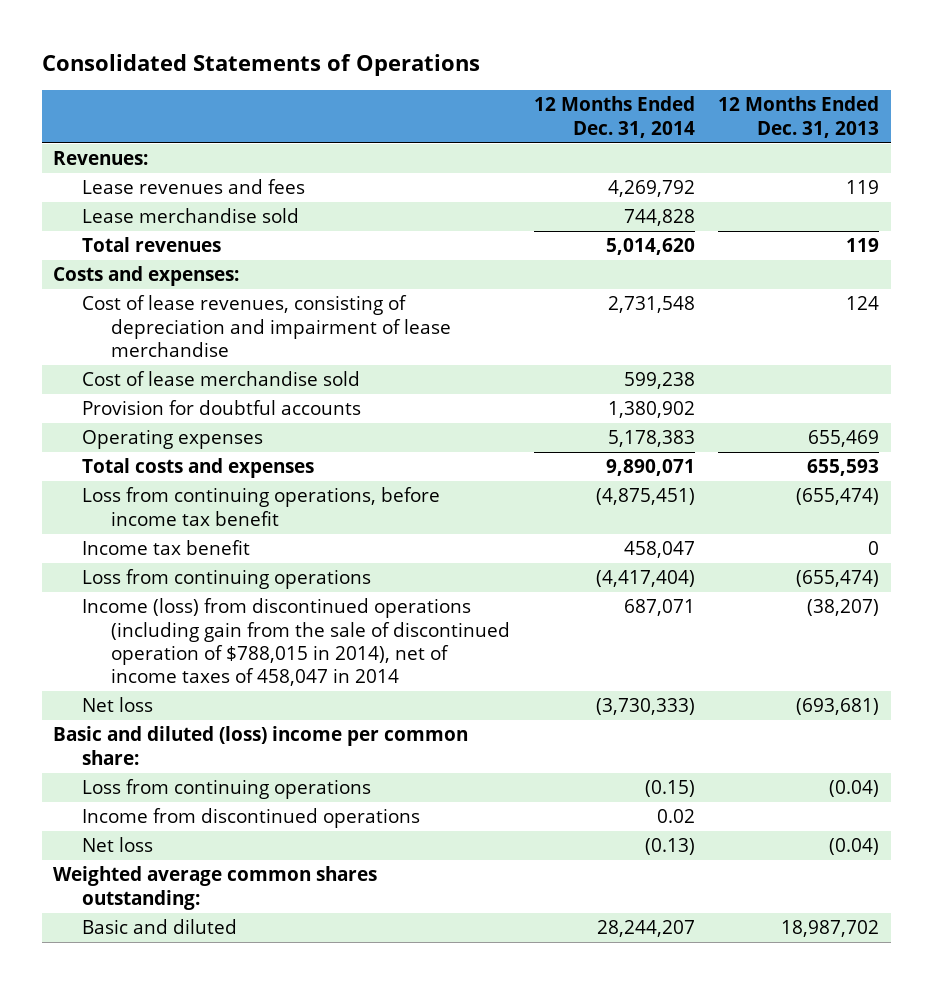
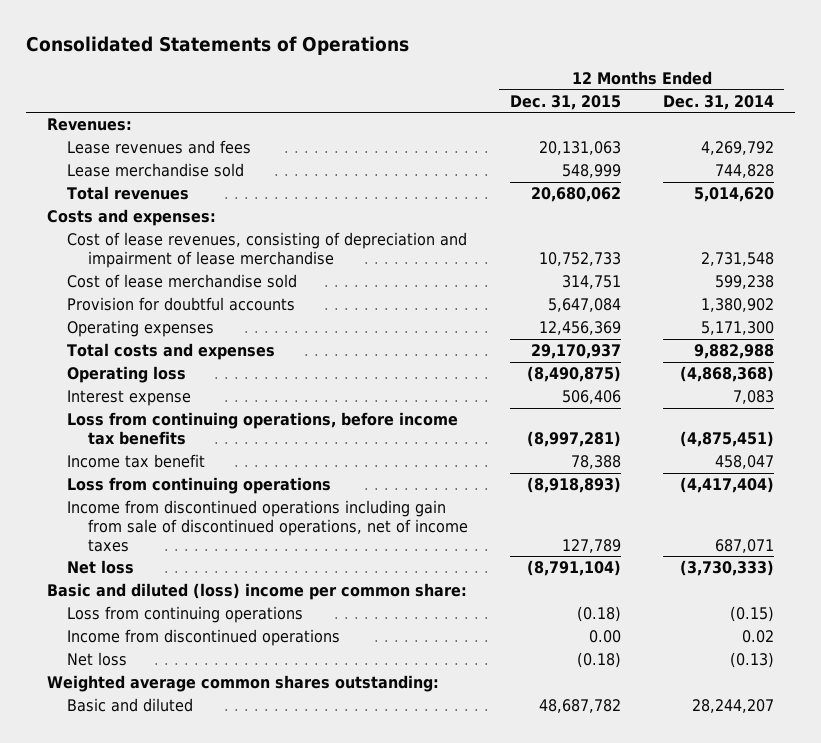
[718,96,880,138] 12 Months Ended Dec. 31, 2013 -> none
none -> [509,94,621,110] Dec. 31, 2015
[607,430,695,448] 5,178,383 -> [700,321,774,336] 5,171,300
[605,459,695,477] 9,890,071 -> [693,344,774,360] 9,882,988
none -> [67,366,187,384] Operating loss
none -> [67,390,192,407] Interest expense
[82,487,441,526] Loss from continuing operations, before income tax benefit -> [67,412,459,445] Loss from continuing operations, before income tax benefits
[82,598,510,687] Income (loss) from discontinued operations (including gain from the sale of discontinued operation of $788,015 in 2014), net of income taxes of 458,047 in 2014 -> [67,500,469,552] Income from discontinued operations including gain from sale of discontinued operations, net of income taxes

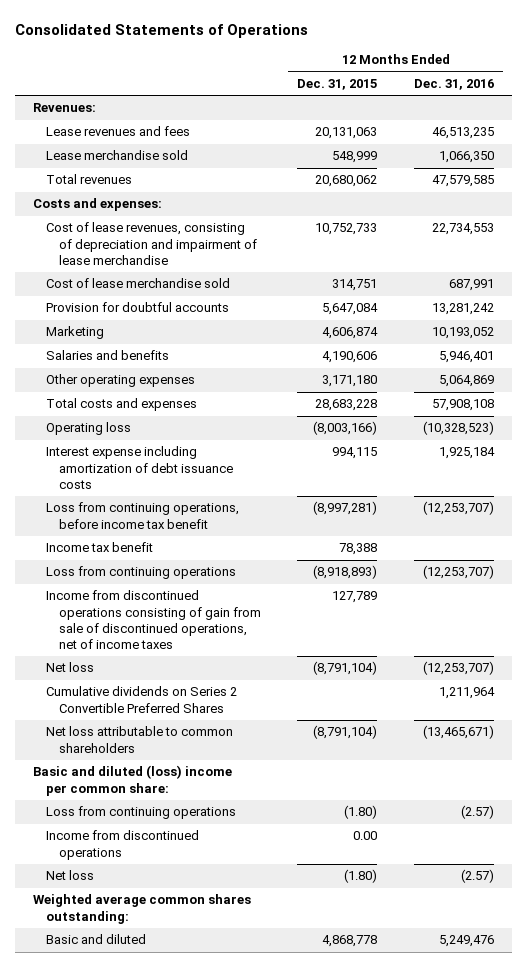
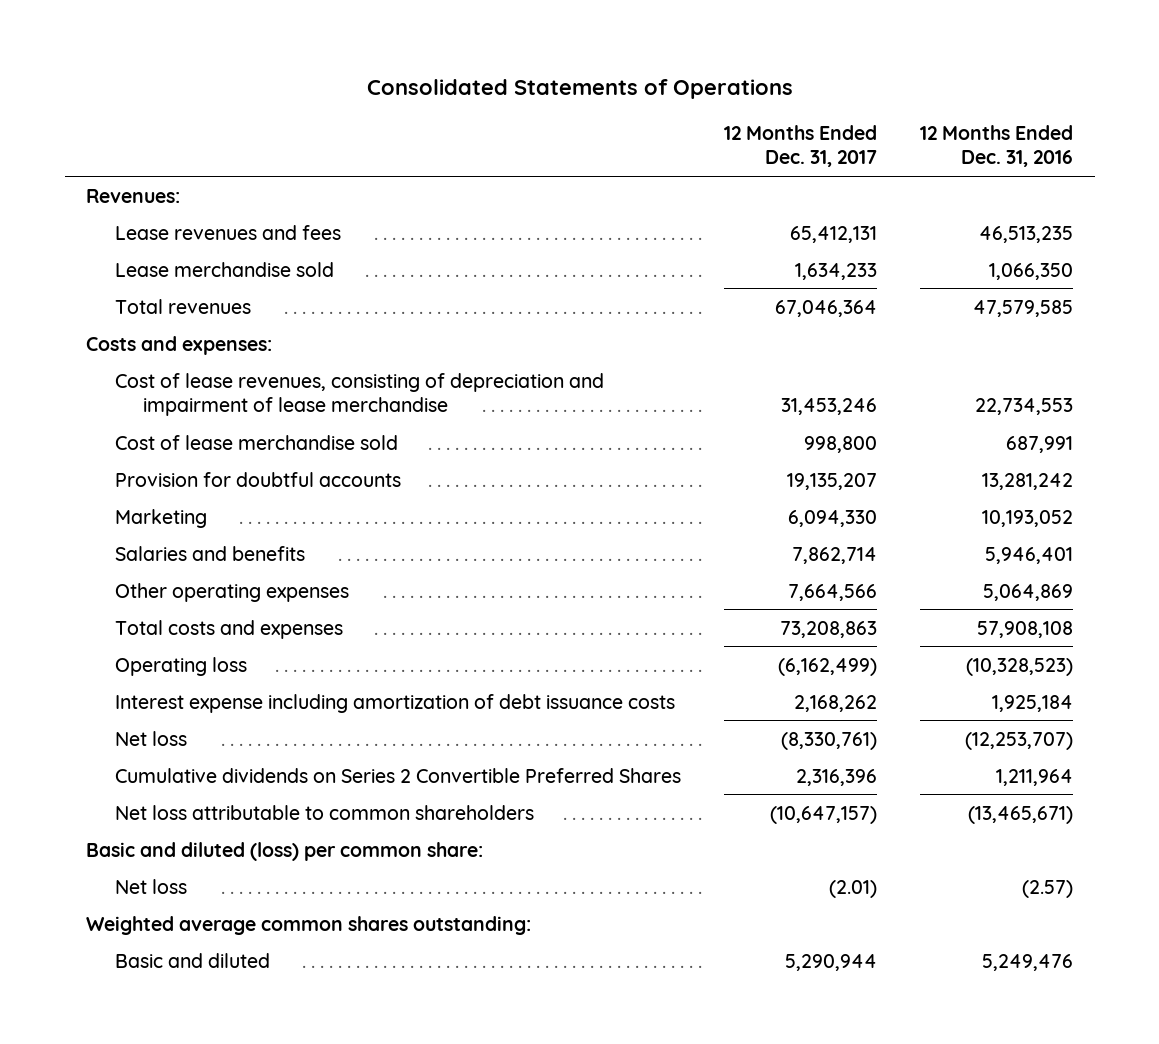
[297,79,378,91] Dec. 31, 2015 -> none
none -> [723,124,877,168] 12 Months Ended Dec. 31, 2017
[45,502,239,529] Loss from continuing operations, before income tax benefit -> none
[45,542,153,553] Income tax benefit -> none
[45,566,236,580] Loss from continuing operations -> none
[45,590,261,649] Income from discontinued operations consisting of gain from sale of discontinued operations, net of income taxes -> none
[45,806,236,820] Loss from continuing operations -> none
[45,830,199,860] Income from discontinued operations -> none
[32,765,232,796] Basic and diluted (loss) income per common share: -> [86,841,484,861] Basic and diluted (loss) per common share:

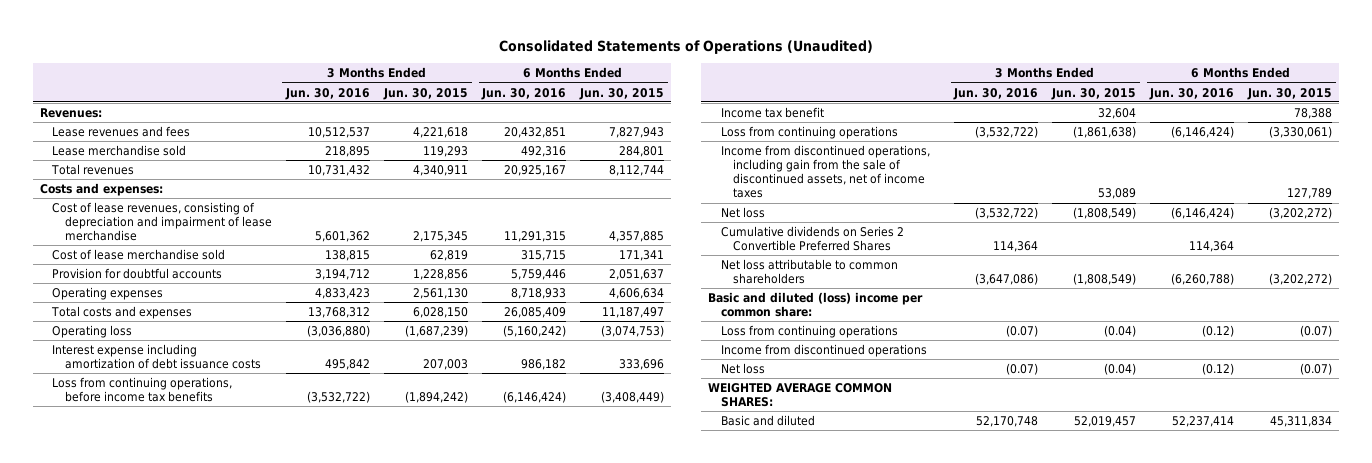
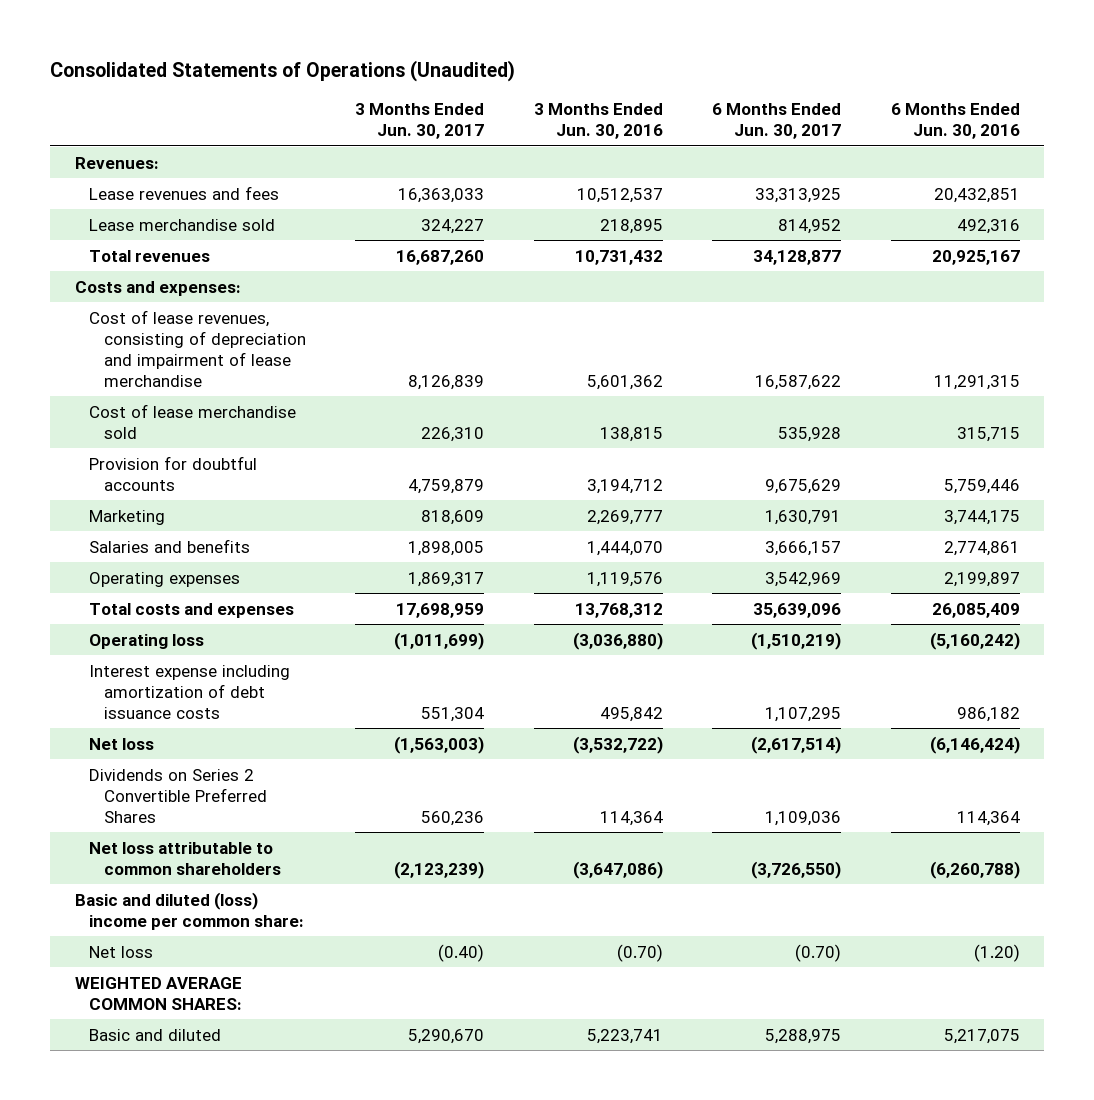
[383,87,469,100] Jun. 30, 2015 -> none
[579,87,665,100] Jun. 30, 2015 -> none
none -> [355,103,485,140] 3 Months Ended Jun. 30, 2017
none -> [712,103,842,140] 6 Months Ended Jun. 30, 2017
none -> [89,509,166,525] Marketing
none -> [89,538,251,553] Salaries and benefits
[314,288,370,300] 4,833,423 -> [586,571,663,587] 1,119,576
[511,288,567,300] 8,718,933 -> [943,571,1020,587] 2,199,897
[52,377,233,403] Loss from continuing operations, before income tax benefits -> none
[720,107,824,119] Income tax benefit -> none
[720,126,898,140] Loss from continuing operations -> none
[720,145,930,199] Income from discontinued operations, including gain from the sale of discontinued assets, net of income taxes -> none
[720,226,904,252] Cumulative dividends on Series 2 Convertible Preferred Shares -> [89,768,267,823] Dividends on Series 2 Convertible Preferred Shares
[720,325,898,339] Loss from continuing operations -> none
[720,344,927,358] Income from discontinued operations -> none
[1006,363,1039,376] (0.07) -> [616,943,663,962] (0.70)
[1202,363,1235,376] (0.12) -> [973,943,1020,962] (1.20)
[976,416,1039,428] 52,170,748 -> [586,1028,663,1044] 5,223,741
[1172,416,1235,428] 52,237,414 -> [943,1028,1020,1044] 5,217,075

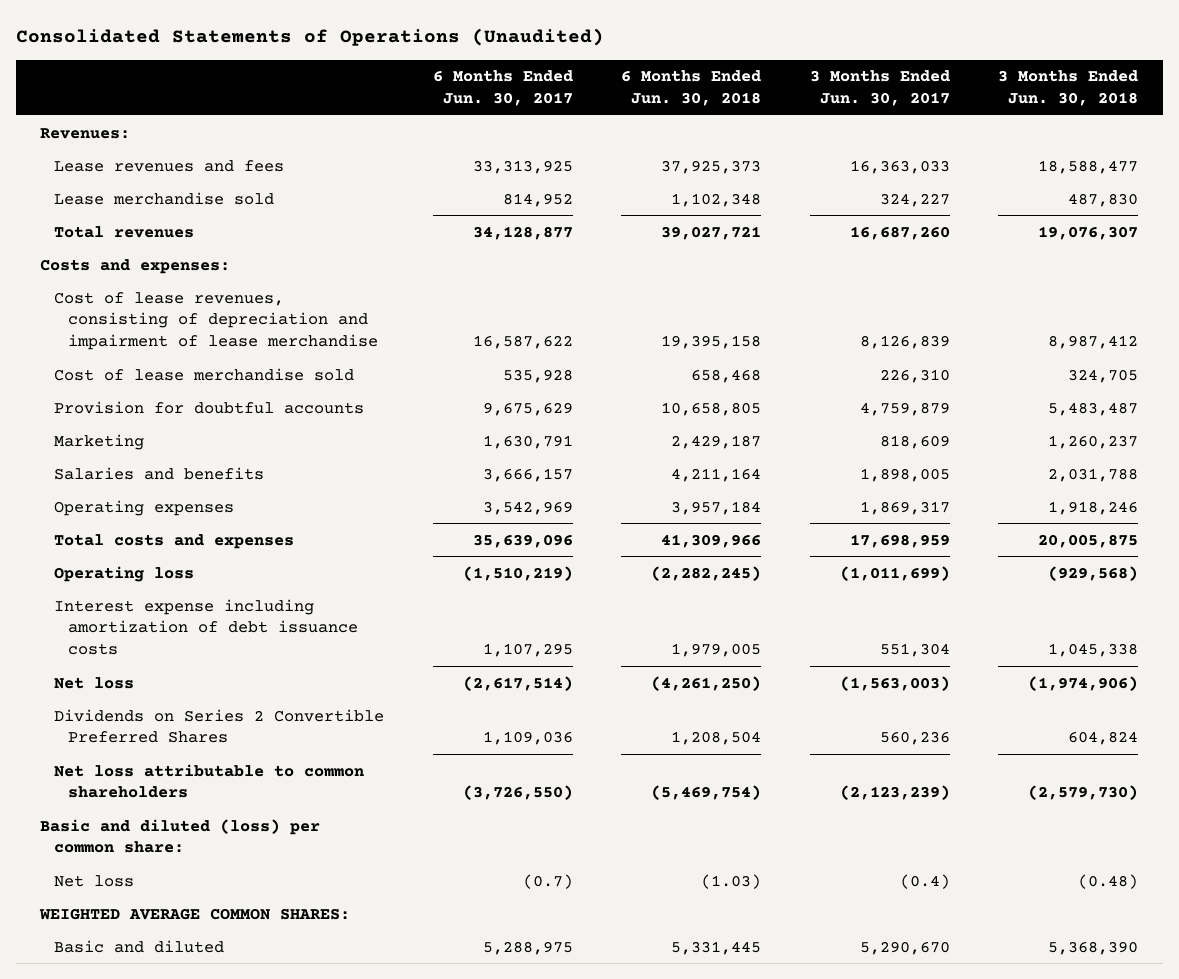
[533,103,663,140] 3 Months Ended Jun. 30, 2016 -> none
[890,103,1020,140] 6 Months Ended Jun. 30, 2016 -> none
none -> [621,70,762,106] 6 Months Ended Jun. 30, 2018
none -> [998,70,1139,106] 3 Months Ended Jun. 30, 2018
[74,891,305,930] Basic and diluted (loss) income per common share: -> [40,818,321,854] Basic and diluted (loss) per common share:
[438,943,485,962] (0.40) -> [899,873,950,889] (0.4)
[795,943,842,962] (0.70) -> [522,873,573,889] (0.7)

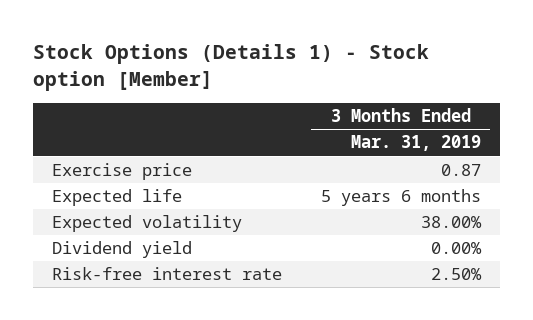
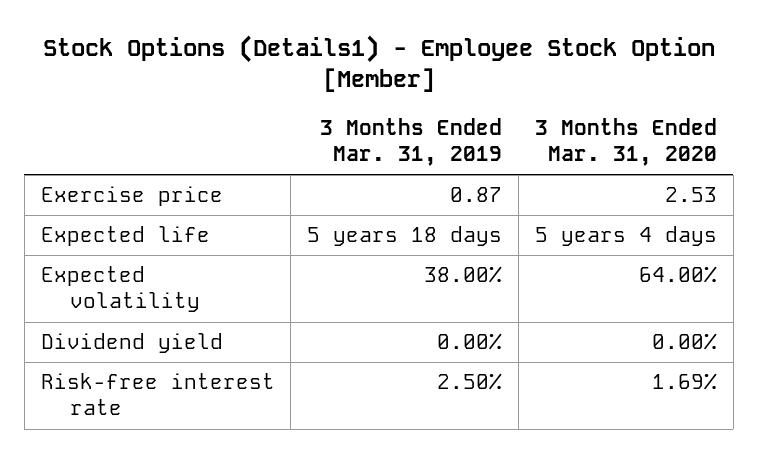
[33,44,430,91] Stock Options (Details 1) - Stock option [Member] -> [42,34,715,93] Stock Options (Details1) - Employee Stock Option [Member]
none -> [535,117,718,166] 3 Months Ended Mar. 31, 2020
[320,189,481,207] 5 years 6 months -> [307,226,503,247] 5 years 18 days

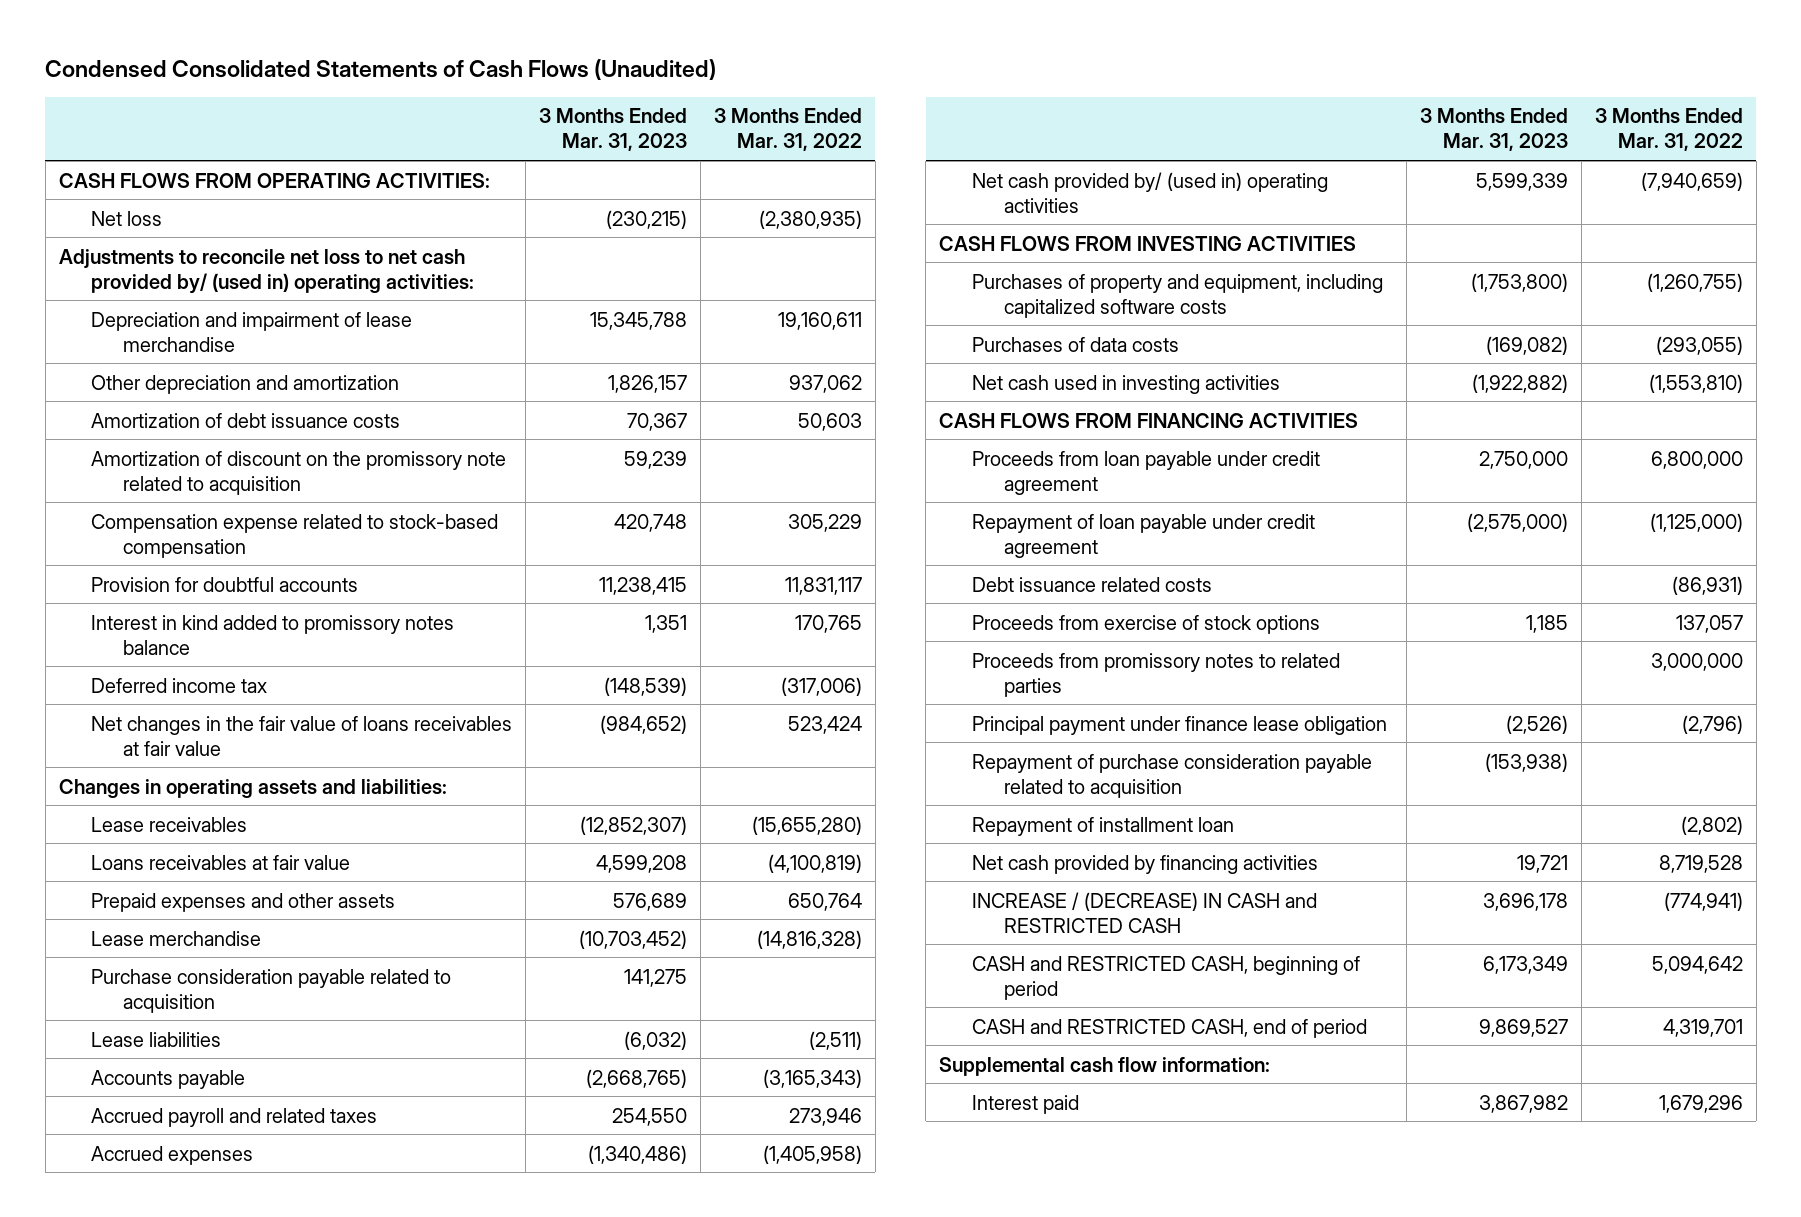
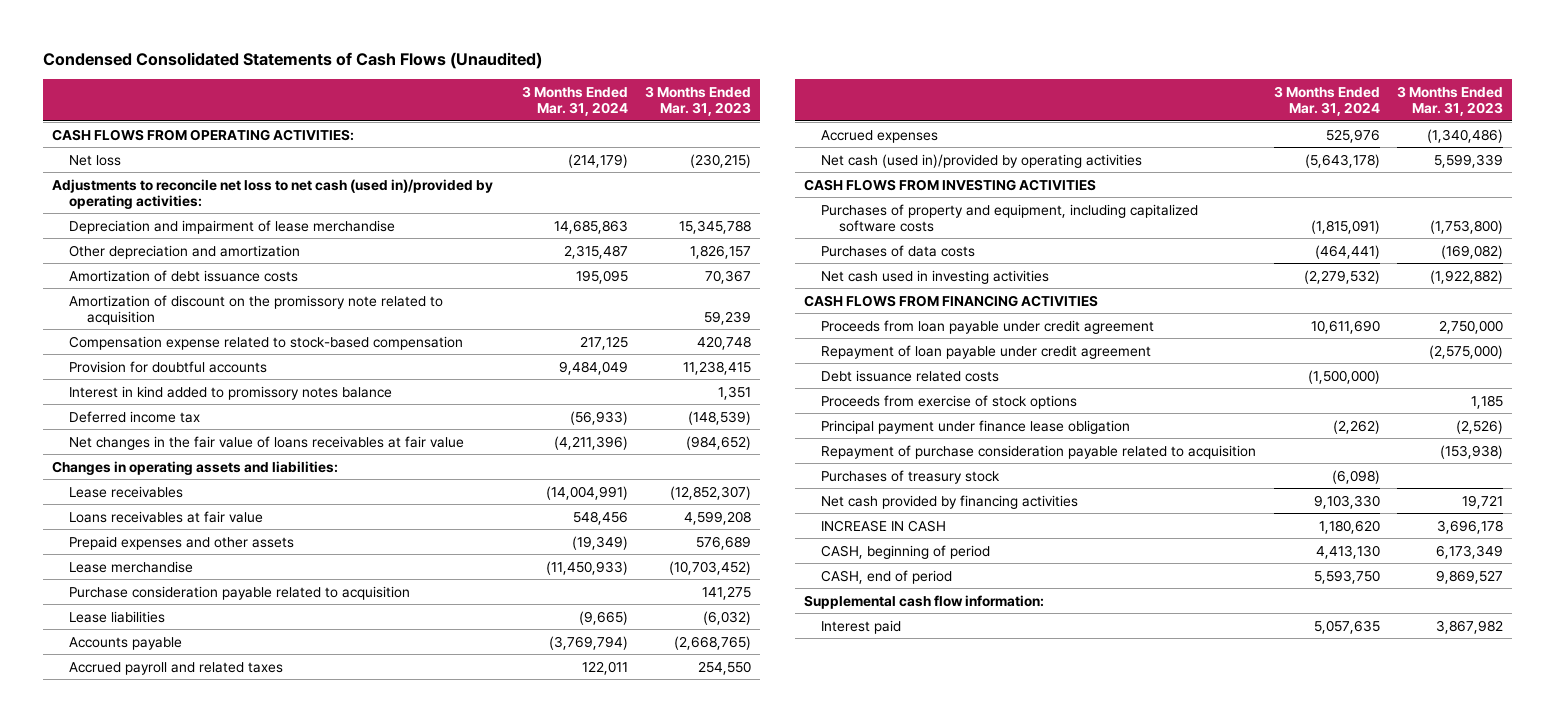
[713,108,862,152] 3 Months Ended Mar. 31, 2022 -> none
none -> [521,85,628,117] 3 Months Ended Mar. 31, 2024
[58,248,474,294] Adjustments to reconcile net loss to net cash provided by/ (used in) operating activities: -> [51,178,493,209] Adjustments to reconcile net loss to net cash (used in)/provided by operating activities:
[971,171,1328,213] Net cash provided by/ (used in) operating activities -> [821,153,1143,168] Net cash (used in)/provided by operating activities
[971,652,1340,697] Proceeds from promissory notes to related parties -> none
[971,816,1234,836] Repayment of installment loan -> none
none -> [821,469,1001,484] Purchases of treasury stock
[971,891,1317,933] INCREASE / (DECREASE) IN CASH and RESTRICTED CASH -> [821,519,947,532] INCREASE IN CASH
[971,955,1360,1000] CASH and RESTRICTED CASH, beginning of period -> [821,544,991,559] CASH, beginning of period
[971,1018,1367,1038] CASH and RESTRICTED CASH, end of period -> [821,569,953,584] CASH, end of period

